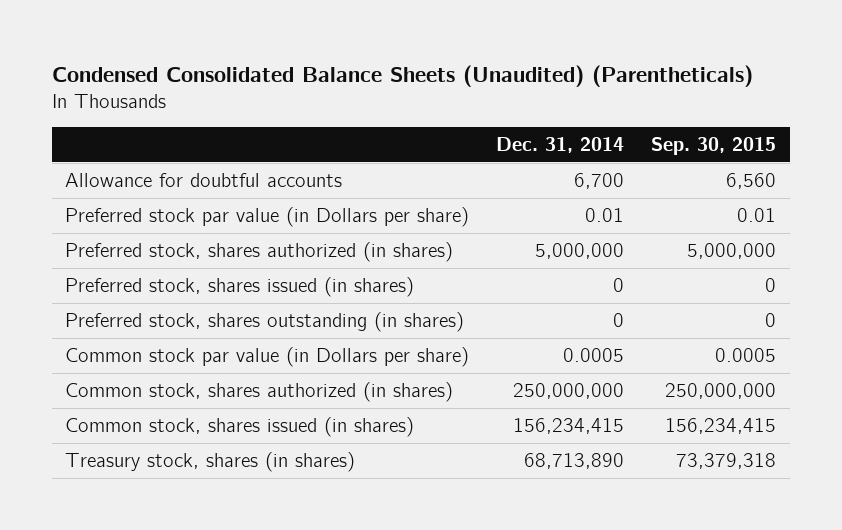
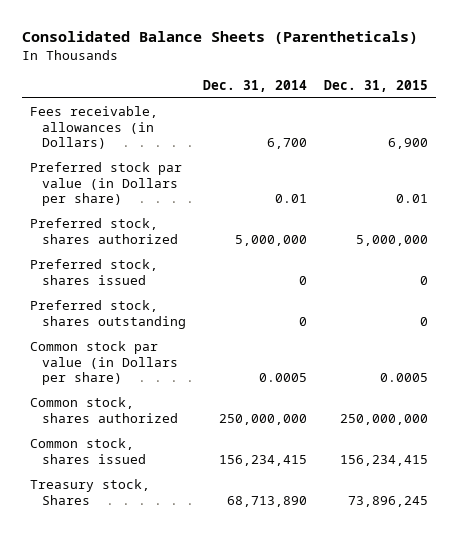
[51,64,753,87] Condensed Consolidated Balance Sheets (Unaudited) (Parentheticals) -> [21,31,418,45] Consolidated Balance Sheets (Parentheticals)
[651,137,777,156] Sep. 30, 2015 -> none
none -> [323,79,428,92] Dec. 31, 2015
[65,173,343,188] Allowance for doubtful accounts -> [30,106,159,150] Fees receivable, allowances (in Dollars)
[65,242,454,263] Preferred stock, shares authorized (in shares) -> [30,218,178,244] Preferred stock, shares authorized
[65,277,415,298] Preferred stock, shares issued (in shares) -> [30,259,159,285] Preferred stock, shares issued
[65,312,465,333] Preferred stock, shares outstanding (in shares) -> [30,300,186,329] Preferred stock, shares outstanding
[65,382,454,403] Common stock, shares authorized (in shares) -> [30,397,178,423] Common stock, shares authorized
[65,417,415,438] Common stock, shares issued (in shares) -> [30,438,146,464] Common stock, shares issued
[65,452,356,473] Treasury stock, shares (in shares) -> [30,479,151,505] Treasury stock, Shares

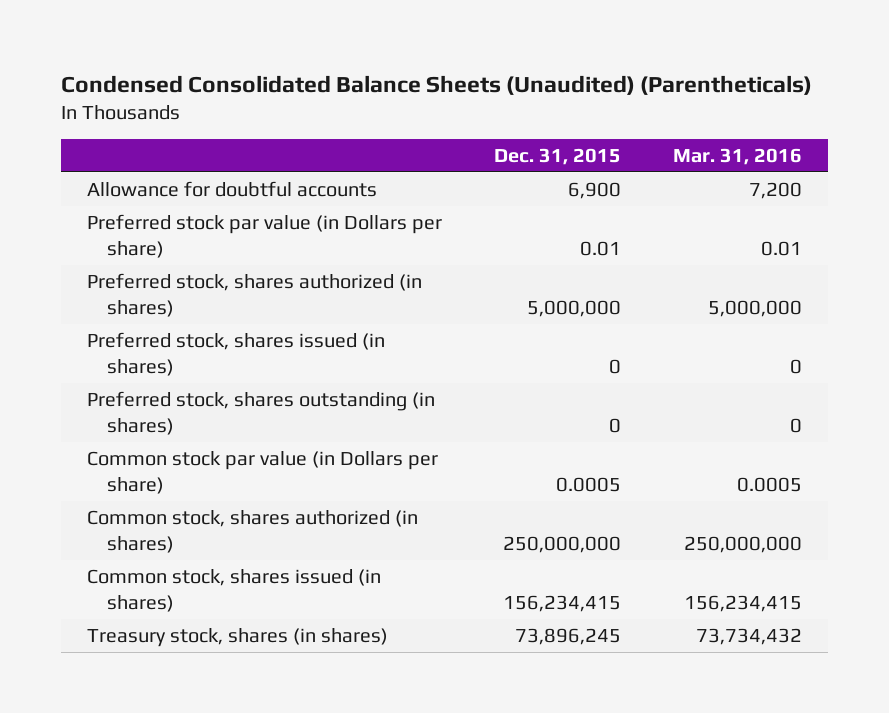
[21,31,418,45] Consolidated Balance Sheets (Parentheticals) -> [61,74,813,95] Condensed Consolidated Balance Sheets (Unaudited) (Parentheticals)
[202,79,307,92] Dec. 31, 2014 -> none
none -> [673,147,803,165] Mar. 31, 2016
[30,106,159,150] Fees receivable, allowances (in Dollars) -> [87,181,378,198] Allowance for doubtful accounts
[30,218,178,244] Preferred stock, shares authorized -> [87,273,423,317] Preferred stock, shares authorized (in shares)
[30,259,159,285] Preferred stock, shares issued -> [87,332,386,376] Preferred stock, shares issued (in shares)
[30,300,186,329] Preferred stock, shares outstanding -> [87,391,436,435] Preferred stock, shares outstanding (in shares)
[30,397,178,423] Common stock, shares authorized -> [87,510,419,553] Common stock, shares authorized (in shares)
[30,438,146,464] Common stock, shares issued -> [87,569,382,612] Common stock, shares issued (in shares)
[30,479,151,505] Treasury stock, Shares -> [87,628,389,648] Treasury stock, shares (in shares)

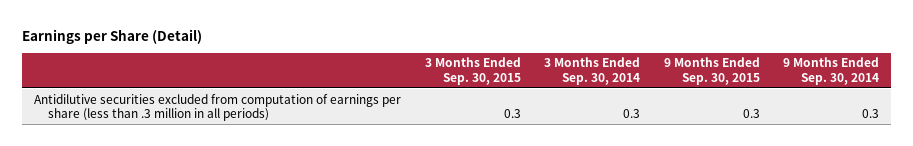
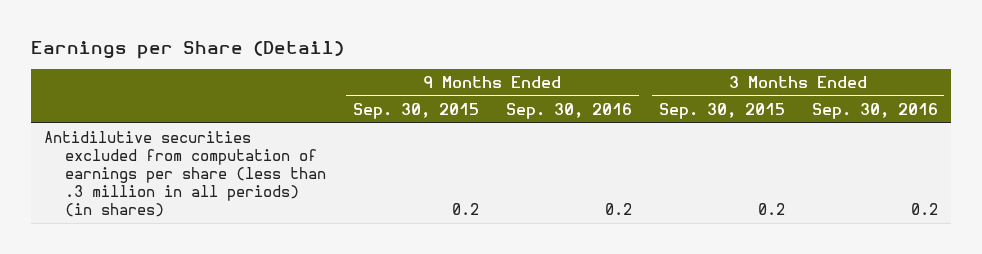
[544,57,641,85] 3 Months Ended Sep. 30, 2014 -> none
[783,57,880,85] 9 Months Ended Sep. 30, 2014 -> none
none -> [505,102,632,119] Sep. 30, 2016
none -> [811,102,938,119] Sep. 30, 2016
[34,93,402,121] Antidilutive securities excluded from computation of earnings per share (less than .3 million in all periods) -> [44,131,326,218] Antidilutive securities excluded from computation of earnings per share (less than .3 million in all periods) (in shares)
[503,108,521,118] 0.3 -> [757,203,785,216] 0.2
[742,108,760,118] 0.3 -> [451,203,479,216] 0.2

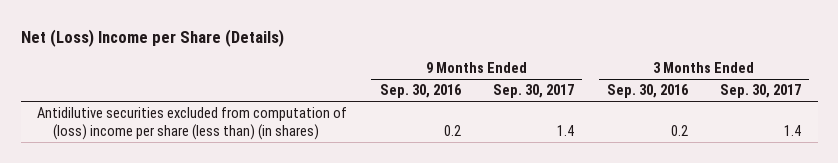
[30,40,344,59] Earnings per Share (Detail) -> [20,28,284,47] Net (Loss) Income per Share (Details)
[352,102,479,119] Sep. 30, 2015 -> none
[658,102,785,119] Sep. 30, 2015 -> none
none -> [493,84,575,99] Sep. 30, 2017
none -> [720,84,802,99] Sep. 30, 2017
[44,131,326,218] Antidilutive securities excluded from computation of earnings per share (less than .3 million in all periods) (in shares) -> [36,107,347,141] Antidilutive securities excluded from computation of (loss) income per share (less than) (in shares)

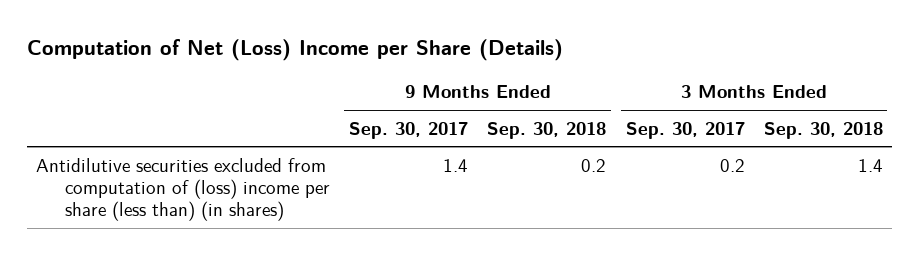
[20,28,284,47] Net (Loss) Income per Share (Details) -> [26,39,563,62] Computation of Net (Loss) Income per Share (Details)
[379,84,462,99] Sep. 30, 2016 -> none
[606,84,689,99] Sep. 30, 2016 -> none
none -> [487,121,607,139] Sep. 30, 2018
none -> [763,121,883,139] Sep. 30, 2018
[784,125,802,137] 1.4 -> [719,158,745,172] 0.2

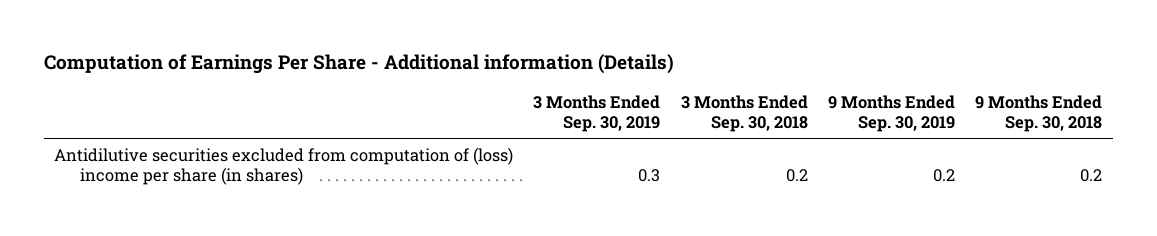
[26,39,563,62] Computation of Net (Loss) Income per Share (Details) -> [43,54,674,75] Computation of Earnings Per Share - Additional information (Details)
[349,121,469,139] Sep. 30, 2017 -> none
[625,121,745,139] Sep. 30, 2017 -> none
none -> [533,95,661,132] 3 Months Ended Sep. 30, 2019
none -> [828,95,956,132] 9 Months Ended Sep. 30, 2019
[36,157,331,222] Antidilutive securities excluded from computation of (loss) income per share (less than) (in shares) -> [54,147,514,186] Antidilutive securities excluded from computation of (loss) income per share (in shares)
[857,158,883,172] 1.4 -> [785,169,808,183] 0.2

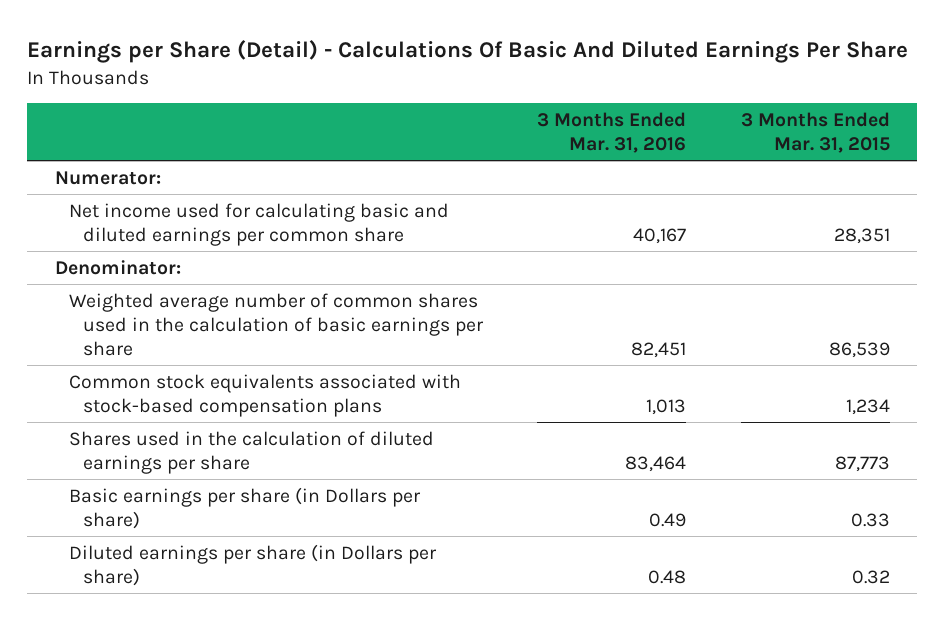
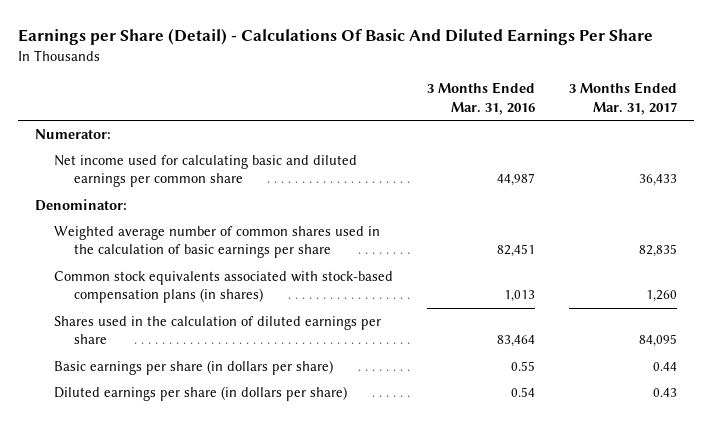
[740,111,890,153] 3 Months Ended Mar. 31, 2015 -> none
none -> [569,82,678,115] 3 Months Ended Mar. 31, 2017
[633,227,687,244] 40,167 -> [497,173,536,187] 44,987
[68,373,461,417] Common stock equivalents associated with stock-based compensation plans -> [54,270,394,304] Common stock equivalents associated with stock-based compensation plans (in shares)
[68,486,421,529] Basic earnings per share (in Dollars per share) -> [54,359,334,375] Basic earnings per share (in dollars per share)
[649,512,687,527] 0.49 -> [511,360,536,371] 0.55
[68,543,437,586] Diluted earnings per share (in Dollars per share) -> [54,385,348,401] Diluted earnings per share (in dollars per share)
[648,569,687,584] 0.48 -> [511,386,536,397] 0.54

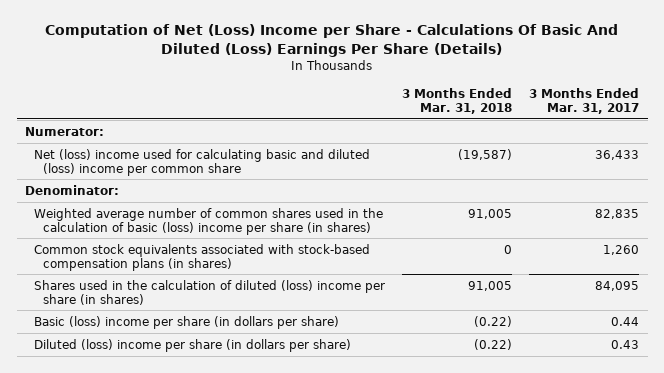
[18,28,654,46] Earnings per Share (Detail) - Calculations Of Basic And Diluted Earnings Per Share -> [45,24,619,58] Computation of Net (Loss) Income per Share - Calculations Of Basic And Diluted (Loss) Earnings Per Share (Details)
[427,82,536,115] 3 Months Ended Mar. 31, 2016 -> none
none -> [401,87,512,114] 3 Months Ended Mar. 31, 2018
[54,154,358,188] Net income used for calculating basic and diluted earnings per common share -> [33,148,370,176] Net (loss) income used for calculating basic and diluted (loss) income per common share
[54,225,381,259] Weighted average number of common shares used in the calculation of basic earnings per share -> [33,207,383,235] Weighted average number of common shares used in the calculation of basic (loss) income per share (in shares)
[54,315,382,345] Shares used in the calculation of diluted earnings per share -> [33,279,385,305] Shares used in the calculation of diluted (loss) income per share (in shares)
[54,359,334,375] Basic earnings per share (in dollars per share) -> [33,315,339,329] Basic (loss) income per share (in dollars per share)
[54,385,348,401] Diluted earnings per share (in dollars per share) -> [33,338,351,352] Diluted (loss) income per share (in dollars per share)

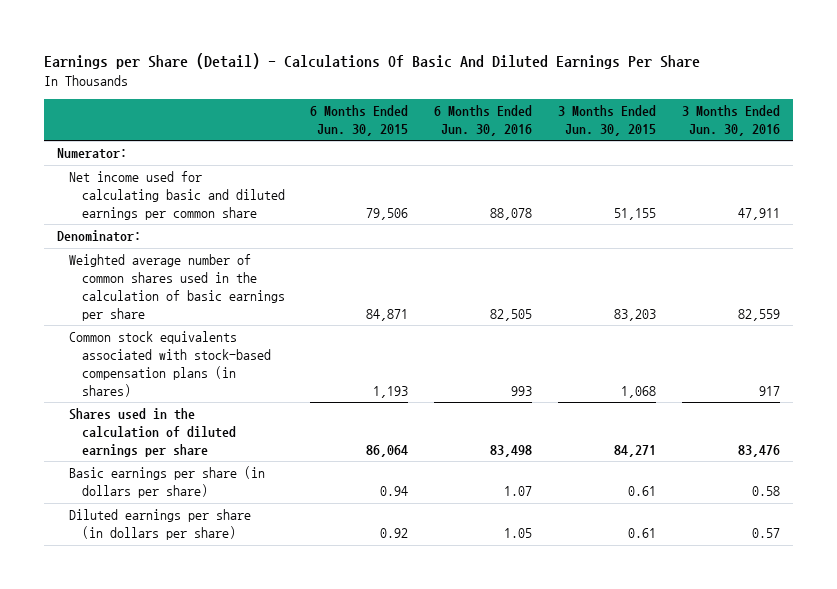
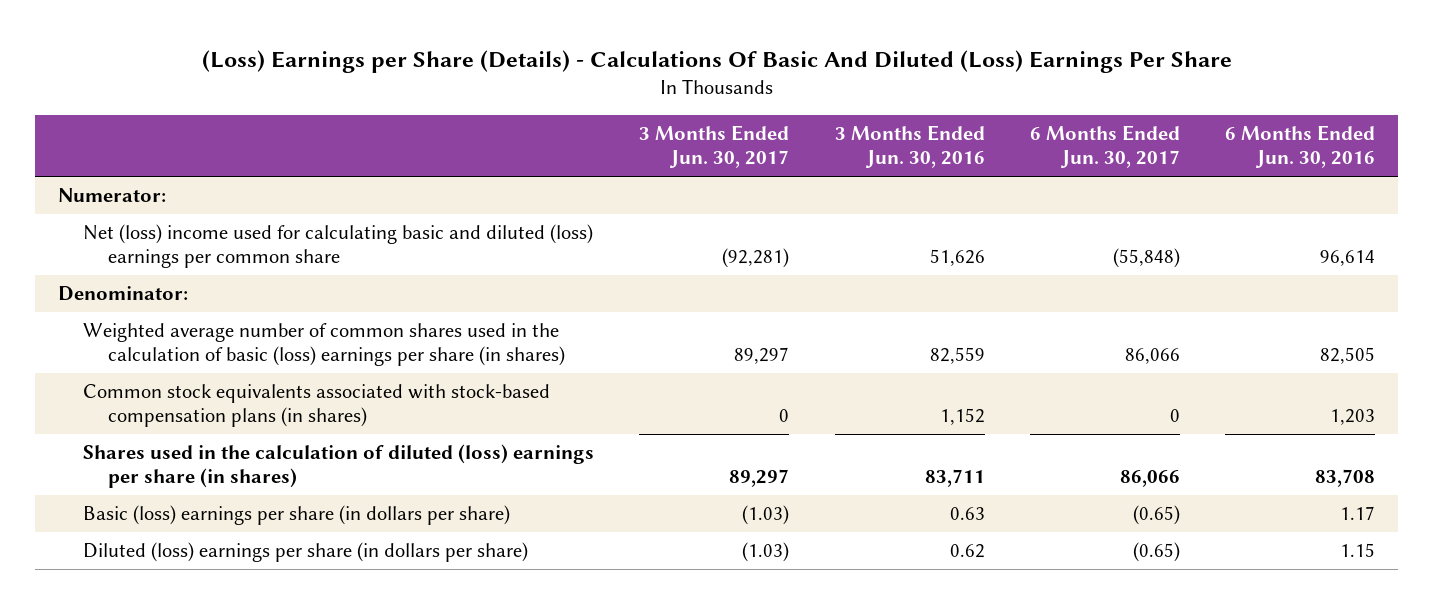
[44,52,701,69] Earnings per Share (Detail) - Calculations Of Basic And Diluted Earnings Per Share -> [201,49,1232,73] (Loss) Earnings per Share (Details) - Calculations Of Basic And Diluted (Loss) Earnings Per Share
[310,104,409,136] 6 Months Ended Jun. 30, 2015 -> none
[557,104,656,136] 3 Months Ended Jun. 30, 2015 -> none
none -> [639,125,790,169] 3 Months Ended Jun. 30, 2017
none -> [1029,125,1180,169] 6 Months Ended Jun. 30, 2017
[69,171,285,220] Net income used for calculating basic and diluted earnings per common share -> [82,224,593,269] Net (loss) income used for calculating basic and diluted (loss) earnings per common share
[490,207,533,220] 88,078 -> [1320,250,1376,267] 96,614
[737,207,780,220] 47,911 -> [929,249,985,267] 51,626
[69,254,285,321] Weighted average number of common shares used in the calculation of basic earnings per share -> [82,323,565,367] Weighted average number of common shares used in the calculation of basic (loss) earnings per share (in shares)
[511,385,533,396] 993 -> [1330,409,1376,426] 1,203
[758,385,780,396] 917 -> [939,408,985,426] 1,152
[69,408,236,457] Shares used in the calculation of diluted earnings per share -> [82,444,594,489] Shares used in the calculation of diluted (loss) earnings per share (in shares)
[490,444,533,457] 83,498 -> [1315,469,1376,488] 83,708
[737,444,780,457] 83,476 -> [924,469,985,488] 83,711
[69,466,266,499] Basic earnings per share (in dollars per share) -> [82,505,510,526] Basic (loss) earnings per share (in dollars per share)
[504,486,533,497] 1.07 -> [1340,506,1376,521] 1.17
[751,486,780,497] 0.58 -> [949,507,985,521] 0.63
[69,509,252,541] Diluted earnings per share (in dollars per share) -> [82,542,528,563] Diluted (loss) earnings per share (in dollars per share)
[504,528,533,539] 1.05 -> [1340,543,1376,558] 1.15
[751,528,780,539] 0.57 -> [949,544,985,559] 0.62

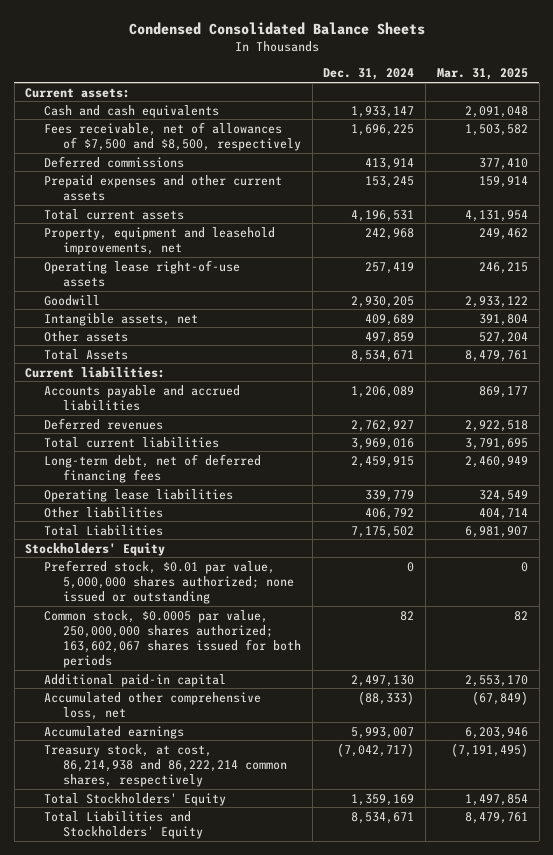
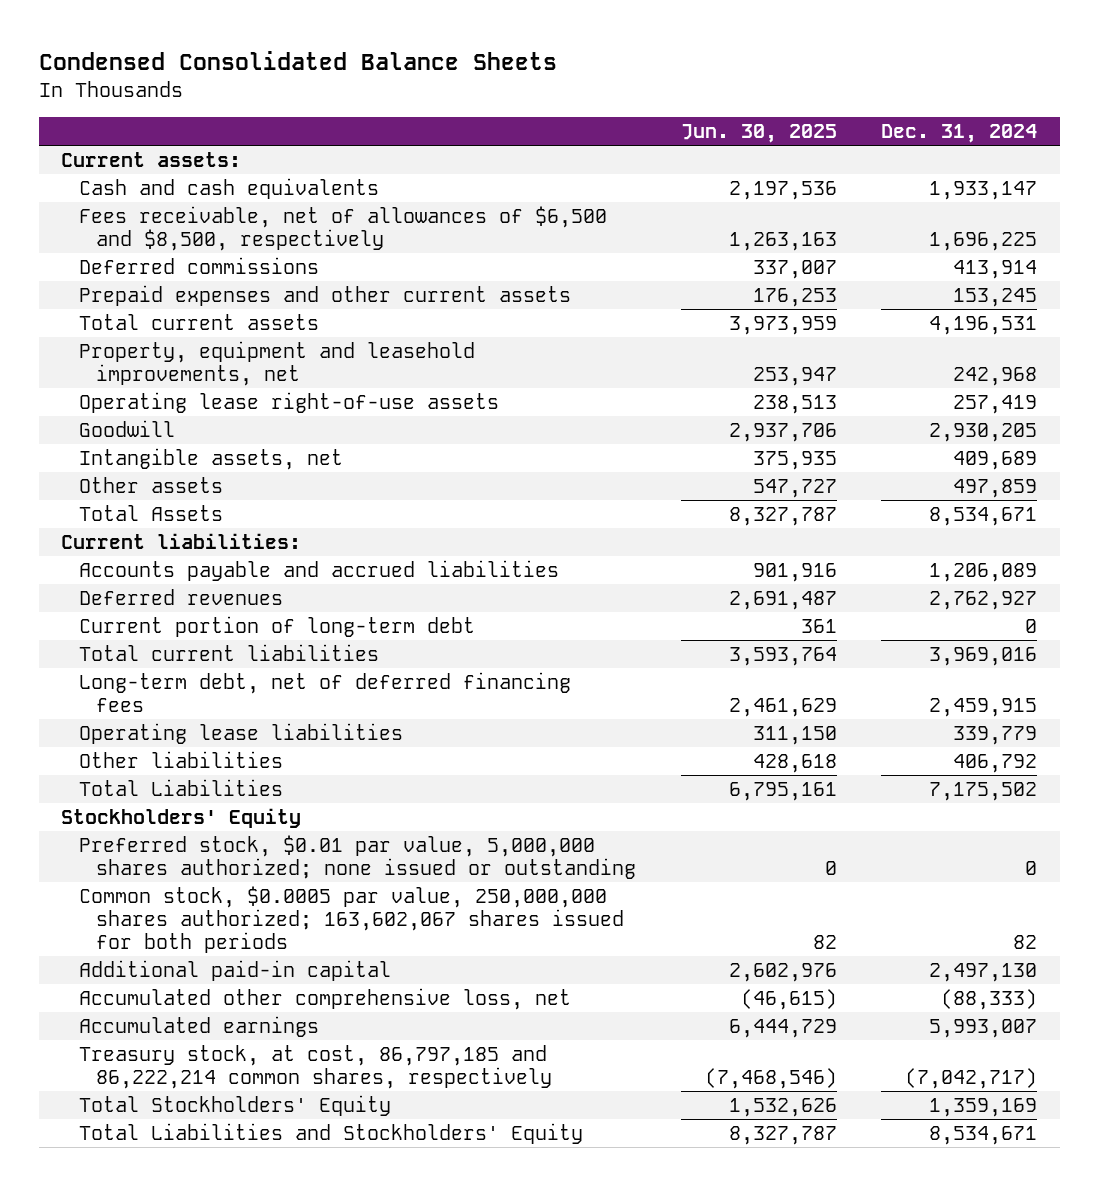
[436,68,528,81] Mar. 31, 2025 -> none
none -> [680,123,837,143] Jun. 30, 2025
[44,121,301,151] Fees receivable, net of allowances of $7,500 and $8,500, respectively -> [78,206,607,252] Fees receivable, net of allowances of $6,500 and $8,500, respectively
none -> [78,616,475,638] Current portion of long-term debt
[44,743,287,788] Treasury stock, at cost, 86,214,938 and 86,222,214 common shares, respectively -> [78,1045,552,1090] Treasury stock, at cost, 86,797,185 and 86,222,214 common shares, respectively

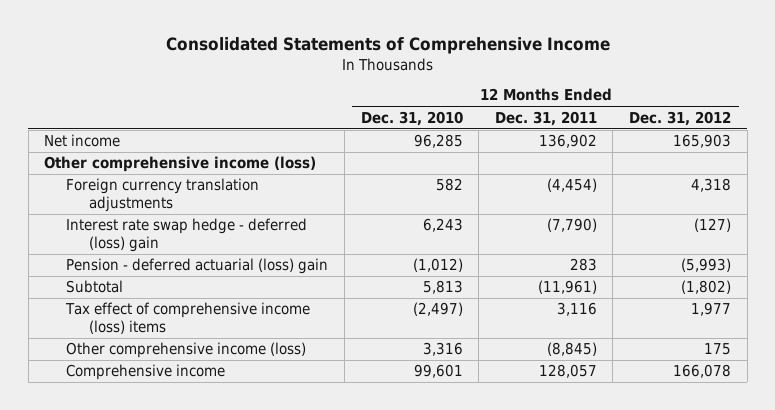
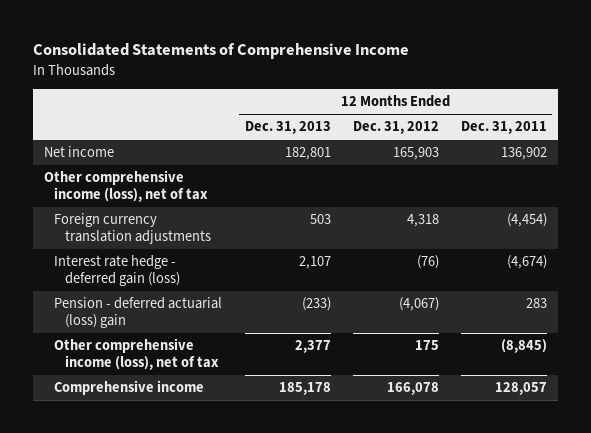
[360,110,463,126] Dec. 31, 2010 -> none
none -> [244,121,331,135] Dec. 31, 2013
[44,156,317,173] Other comprehensive income (loss) -> [44,170,209,202] Other comprehensive income (loss), net of tax
[66,280,124,294] Subtotal -> none
[65,302,311,334] Tax effect of comprehensive income (loss) items -> none
[66,218,308,252] Interest rate swap hedge - deferred (loss) gain -> [54,255,180,286] Interest rate hedge - deferred gain (loss)
[546,218,597,233] (7,790) -> [506,255,547,270] (4,674)
[693,218,731,233] (127) -> [416,255,439,270] (76)
[680,258,731,273] (5,993) -> [398,297,439,312] (4,067)
[66,342,307,359] Other comprehensive income (loss) -> [54,338,219,370] Other comprehensive income (loss), net of tax

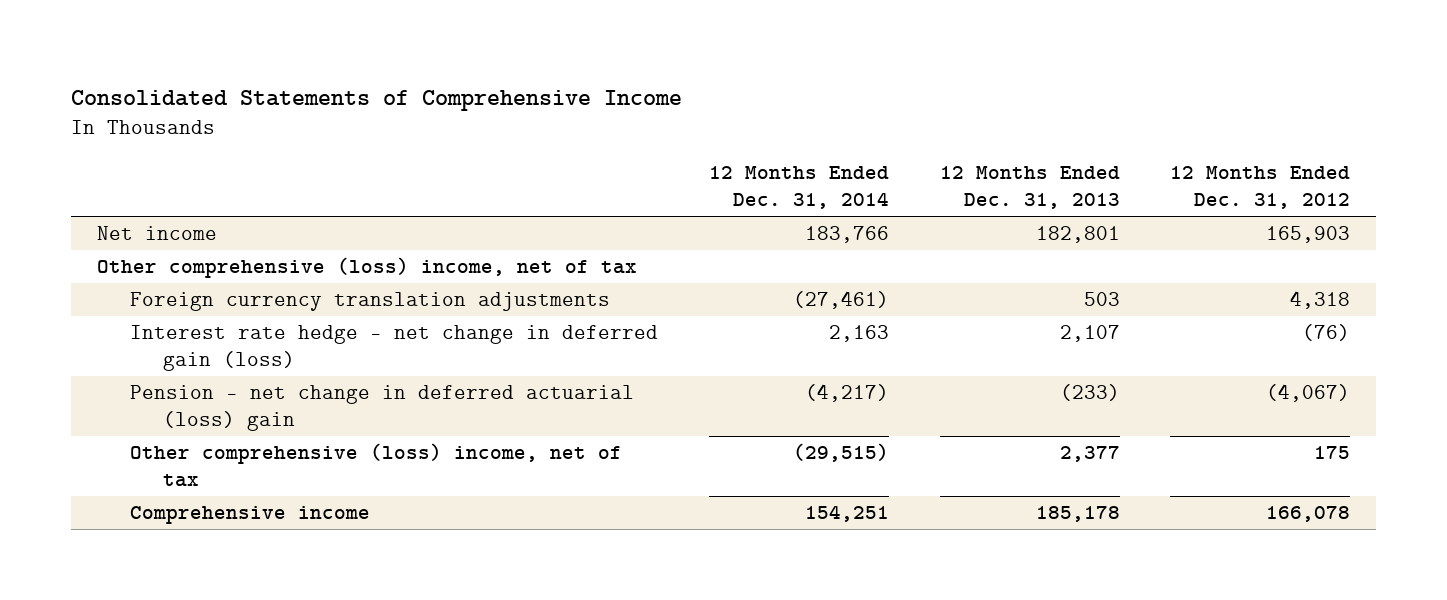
[460,121,547,135] Dec. 31, 2011 -> none
none -> [708,166,889,210] 12 Months Ended Dec. 31, 2014
[44,170,209,202] Other comprehensive income (loss), net of tax -> [96,257,637,279] Other comprehensive (loss) income, net of tax
[54,255,180,286] Interest rate hedge - deferred gain (loss) -> [129,325,658,372] Interest rate hedge - net change in deferred gain (loss)
[54,297,223,328] Pension - deferred actuarial (loss) gain -> [129,385,634,432] Pension - net change in deferred actuarial (loss) gain
[54,338,219,370] Other comprehensive income (loss), net of tax -> [129,443,622,488] Other comprehensive (loss) income, net of tax

